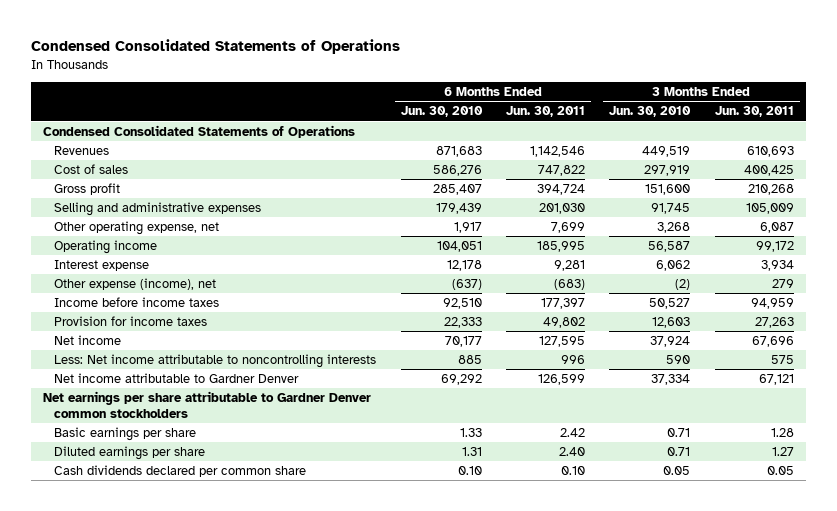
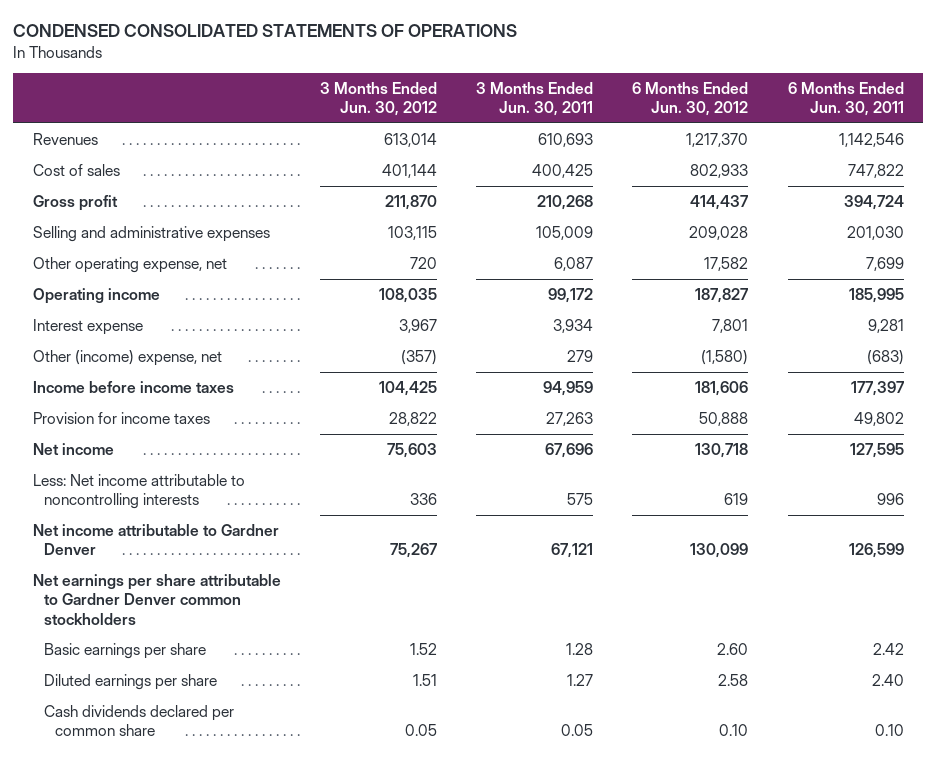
[31,39,401,55] Condensed Consolidated Statements of Operations -> [13,23,518,37] CONDENSED CONSOLIDATED STATEMENTS OF OPERATIONS
[400,106,483,118] Jun. 30, 2010 -> none
[609,106,692,118] Jun. 30, 2010 -> none
none -> [319,81,437,117] 3 Months Ended Jun. 30, 2012
none -> [632,81,749,117] 6 Months Ended Jun. 30, 2012
[43,125,356,139] Condensed Consolidated Statements of Operations -> none
[54,278,217,291] Other expense (income), net -> [32,349,222,366] Other (income) expense, net

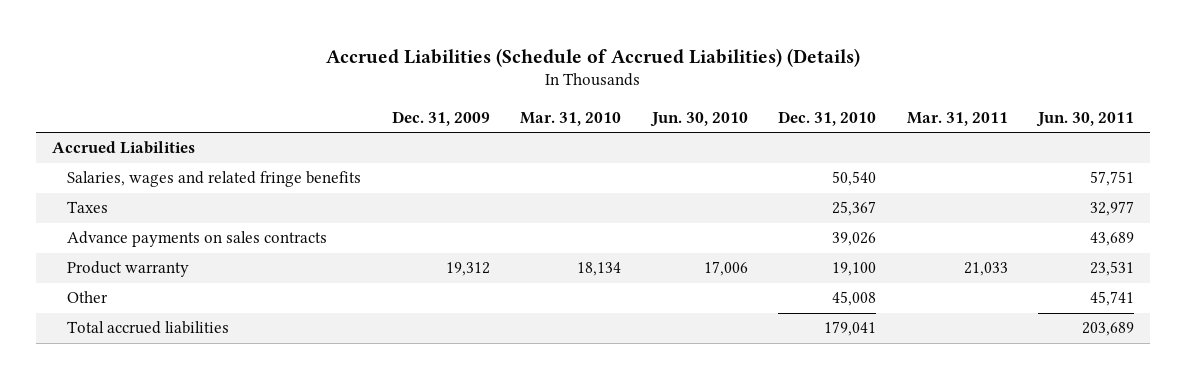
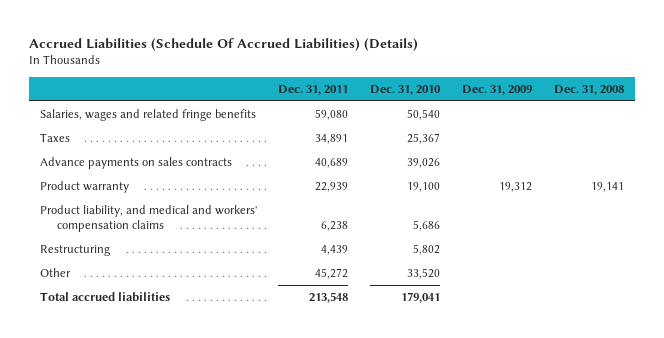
[325,47,860,67] Accrued Liabilities (Schedule of Accrued Liabilities) (Details) -> [28,37,418,51] Accrued Liabilities (Schedule Of Accrued Liabilities) (Details)
[520,111,622,126] Mar. 31, 2010 -> none
[649,111,748,127] Jun. 30, 2010 -> none
[906,111,1008,126] Mar. 31, 2011 -> none
[1036,111,1135,127] Jun. 30, 2011 -> none
none -> [278,84,349,95] Dec. 31, 2011
none -> [554,84,625,95] Dec. 31, 2008
[51,141,195,155] Accrued Liabilities -> none
none -> [39,205,257,233] Product liability, and medical and workers' compensation claims
none -> [39,245,110,257] Restructuring
[832,291,877,307] 45,008 -> [407,268,441,280] 33,520

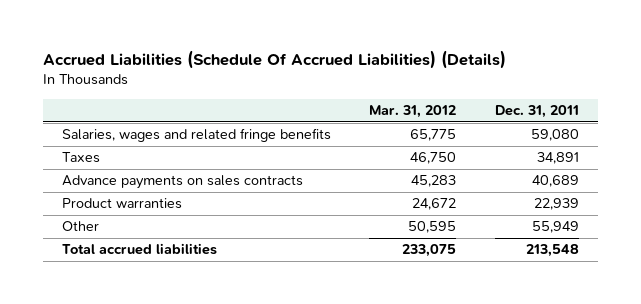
[370,84,442,95] Dec. 31, 2010 -> none
[462,84,533,95] Dec. 31, 2009 -> none
[554,84,625,95] Dec. 31, 2008 -> none
none -> [369,105,457,119] Mar. 31, 2012
[39,205,257,233] Product liability, and medical and workers' compensation claims -> none
[39,245,110,257] Restructuring -> none
[39,181,129,194] Product warranty -> [62,198,183,210] Product warranties
[315,268,349,280] 45,272 -> [531,221,579,234] 55,949

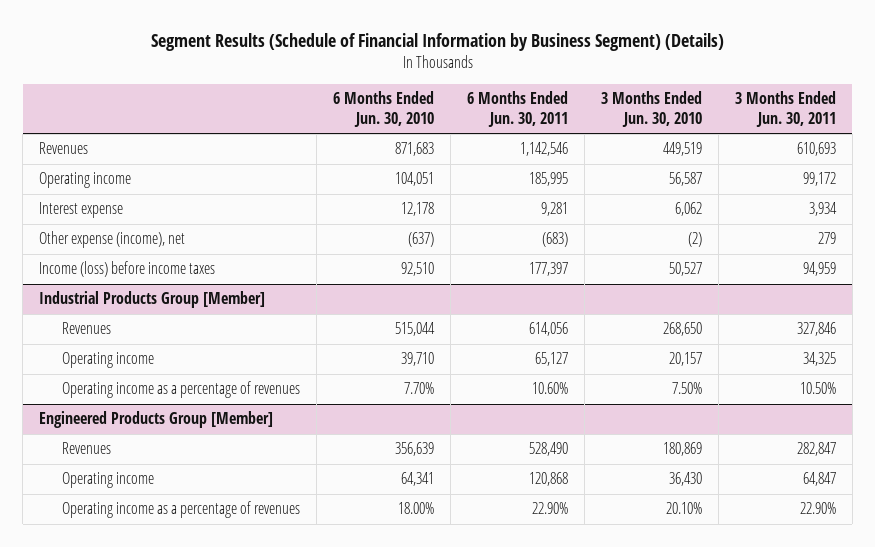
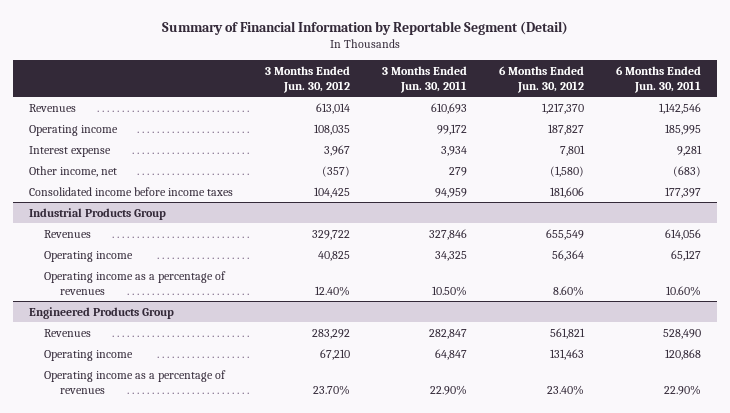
[150,33,724,52] Segment Results (Schedule of Financial Information by Business Segment) (Details) -> [162,20,569,35] Summary of Financial Information by Reportable Segment (Detail)
[332,91,434,128] 6 Months Ended Jun. 30, 2010 -> none
[600,91,702,128] 3 Months Ended Jun. 30, 2010 -> none
none -> [264,65,350,94] 3 Months Ended Jun. 30, 2012
none -> [499,65,585,94] 6 Months Ended Jun. 30, 2012
[39,231,186,249] Other expense (income), net -> [28,165,117,177] Other income, net
[39,261,216,278] Income (loss) before income taxes -> [28,186,233,196] Consolidated income before income taxes
[39,291,266,309] Industrial Products Group [Member] -> [28,207,166,220] Industrial Products Group
[39,411,274,429] Engineered Products Group [Member] -> [28,306,174,319] Engineered Products Group

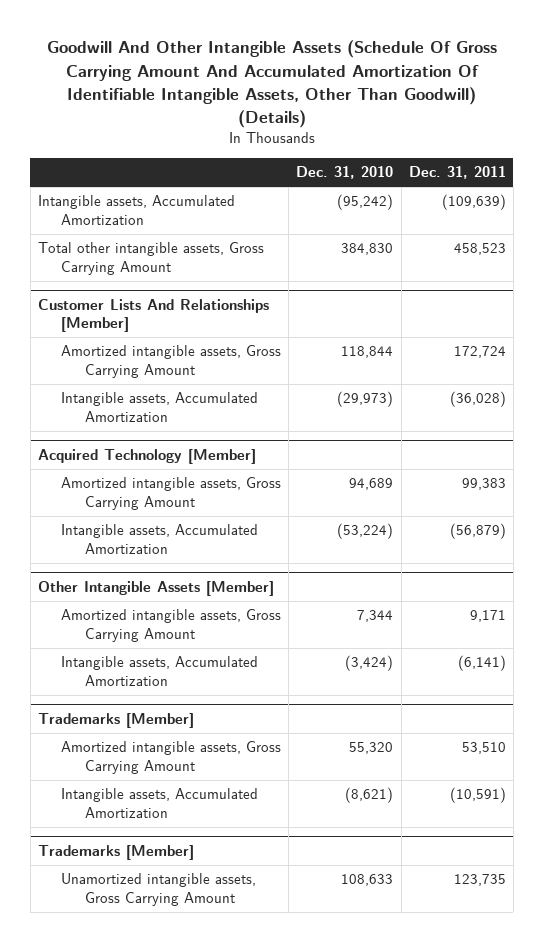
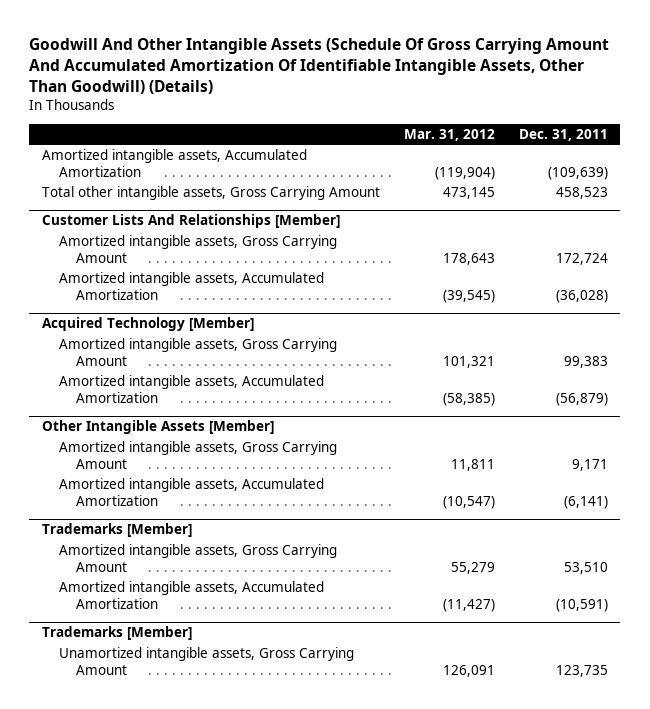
[296,166,394,180] Dec. 31, 2010 -> none
none -> [403,128,495,141] Mar. 31, 2012
[37,195,235,225] Intangible assets, Accumulated Amortization -> [41,149,307,177] Amortized intangible assets, Accumulated Amortization
[61,392,259,422] Intangible assets, Accumulated Amortization -> [58,272,324,300] Amortized intangible assets, Accumulated Amortization
[61,524,259,554] Intangible assets, Accumulated Amortization -> [58,375,324,403] Amortized intangible assets, Accumulated Amortization
[61,656,259,686] Intangible assets, Accumulated Amortization -> [58,478,324,506] Amortized intangible assets, Accumulated Amortization
[61,788,259,818] Intangible assets, Accumulated Amortization -> [58,581,324,609] Amortized intangible assets, Accumulated Amortization

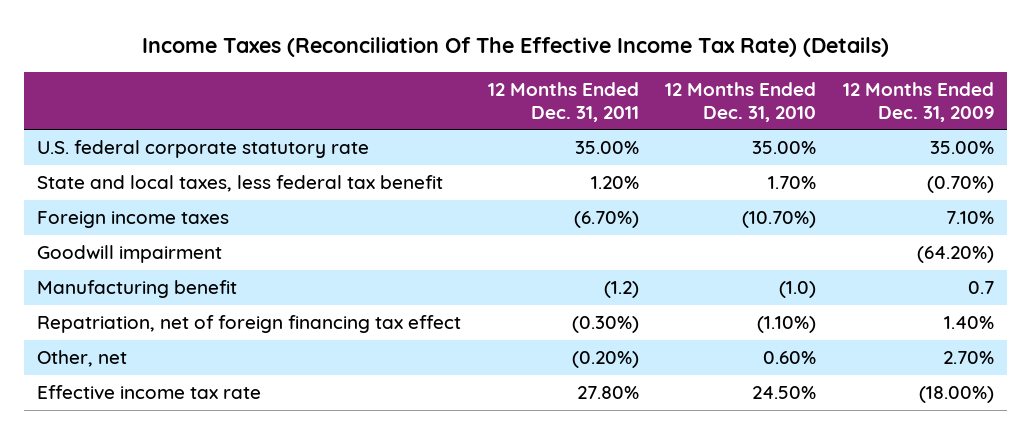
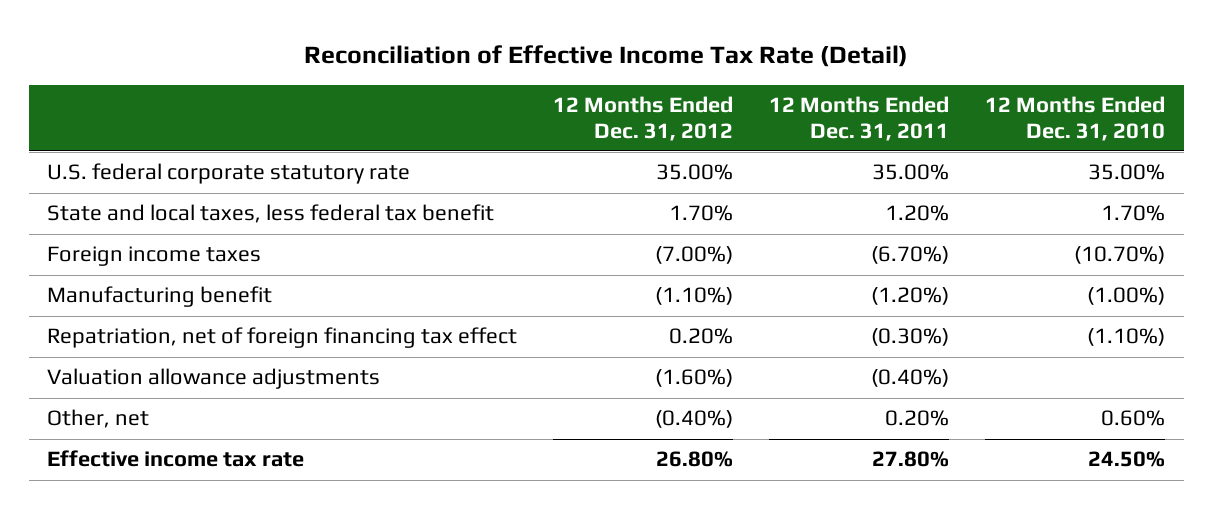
[141,36,889,57] Income Taxes (Reconciliation Of The Effective Income Tax Rate) (Details) -> [304,44,909,67] Reconciliation of Effective Income Tax Rate (Detail)
[843,81,995,122] 12 Months Ended Dec. 31, 2009 -> none
none -> [553,96,734,141] 12 Months Ended Dec. 31, 2012
[37,245,223,264] Goodwill impairment -> none
[603,281,639,299] (1.2) -> [871,287,950,306] (1.20%)
[779,281,817,299] (1.0) -> [1087,287,1166,306] (1.00%)
none -> [46,368,380,390] Valuation allowance adjustments
[571,351,639,369] (0.20%) -> [885,410,950,427] 0.20%

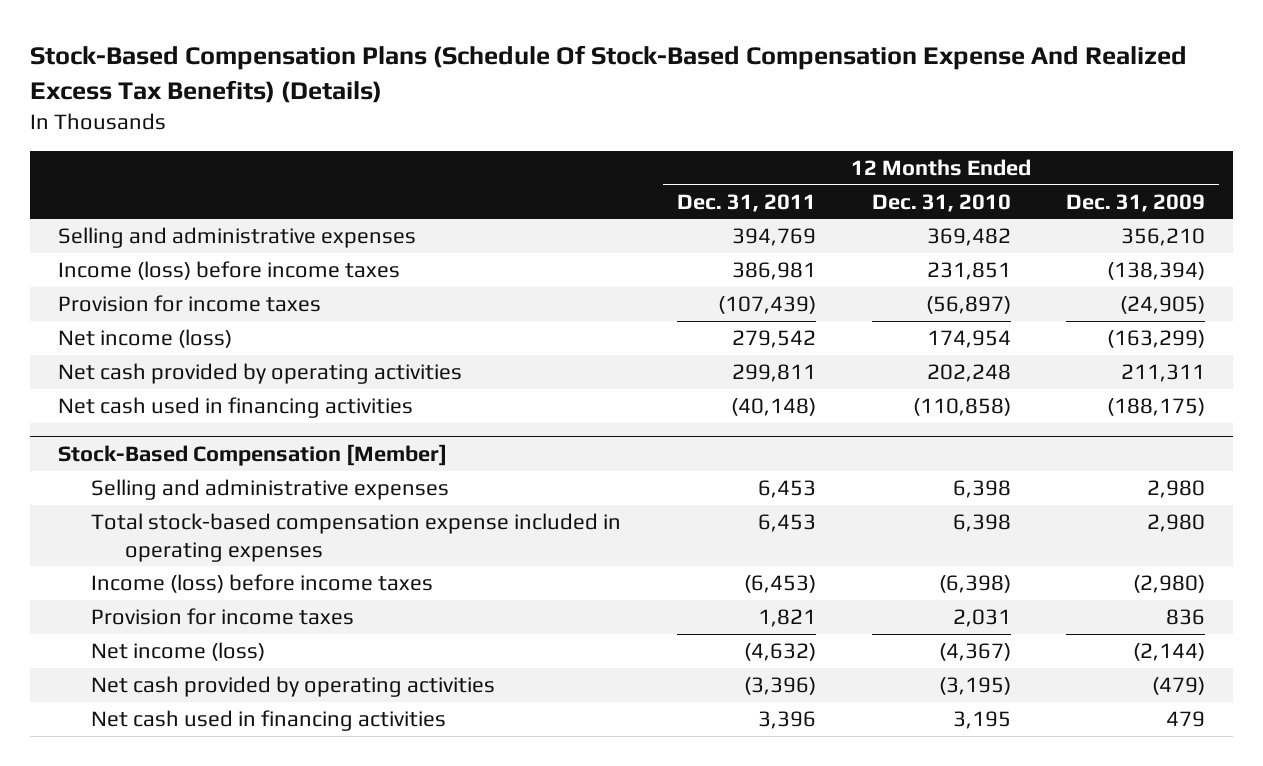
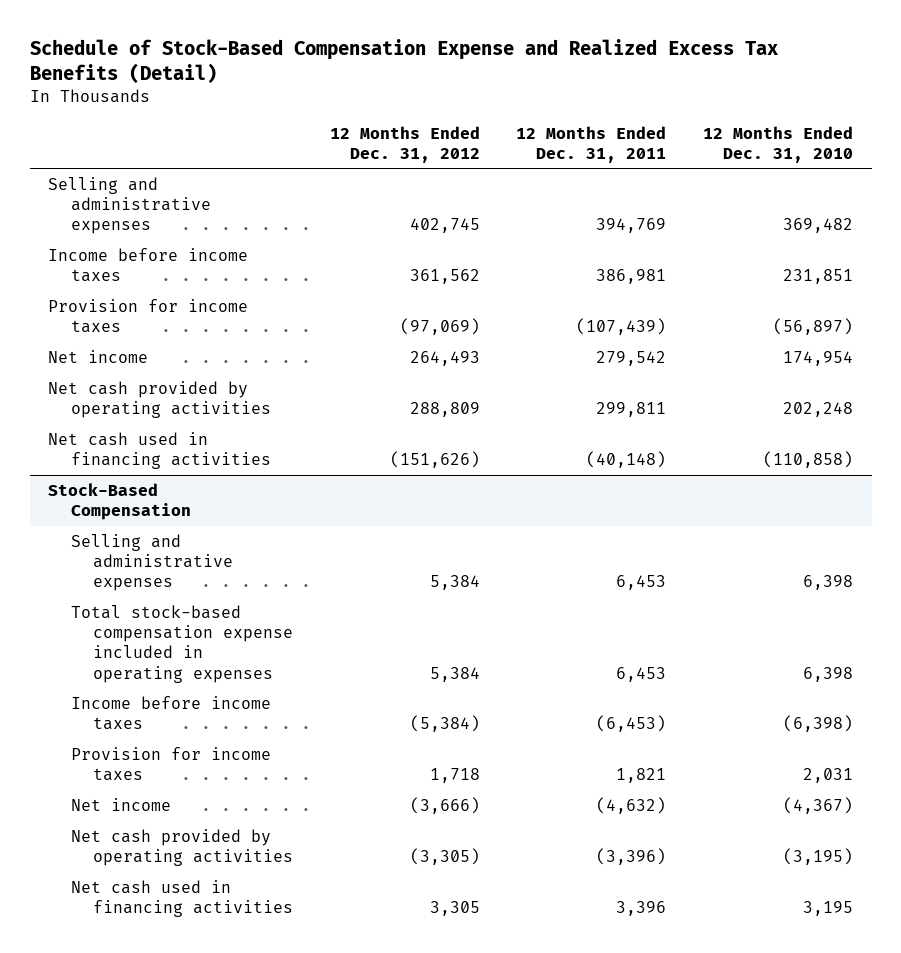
[30,45,1188,103] Stock-Based Compensation Plans (Schedule Of Stock-Based Compensation Expense And Realized Excess Tax Benefits) (Details) -> [29,38,778,83] Schedule of Stock-Based Compensation Expense and Realized Excess Tax Benefits (Detail)
[1066,193,1206,212] Dec. 31, 2009 -> none
none -> [329,125,480,163] 12 Months Ended Dec. 31, 2012
[57,261,400,281] Income (loss) before income taxes -> [48,247,249,283] Income before income taxes
[57,329,232,349] Net income (loss) -> [48,349,149,363] Net income
[57,443,447,466] Stock-Based Compensation [Member] -> [48,482,191,521] Stock-Based Compensation
[91,574,434,594] Income (loss) before income taxes -> [70,695,271,731] Income before income taxes
[91,642,266,662] Net income (loss) -> [70,797,171,811] Net income

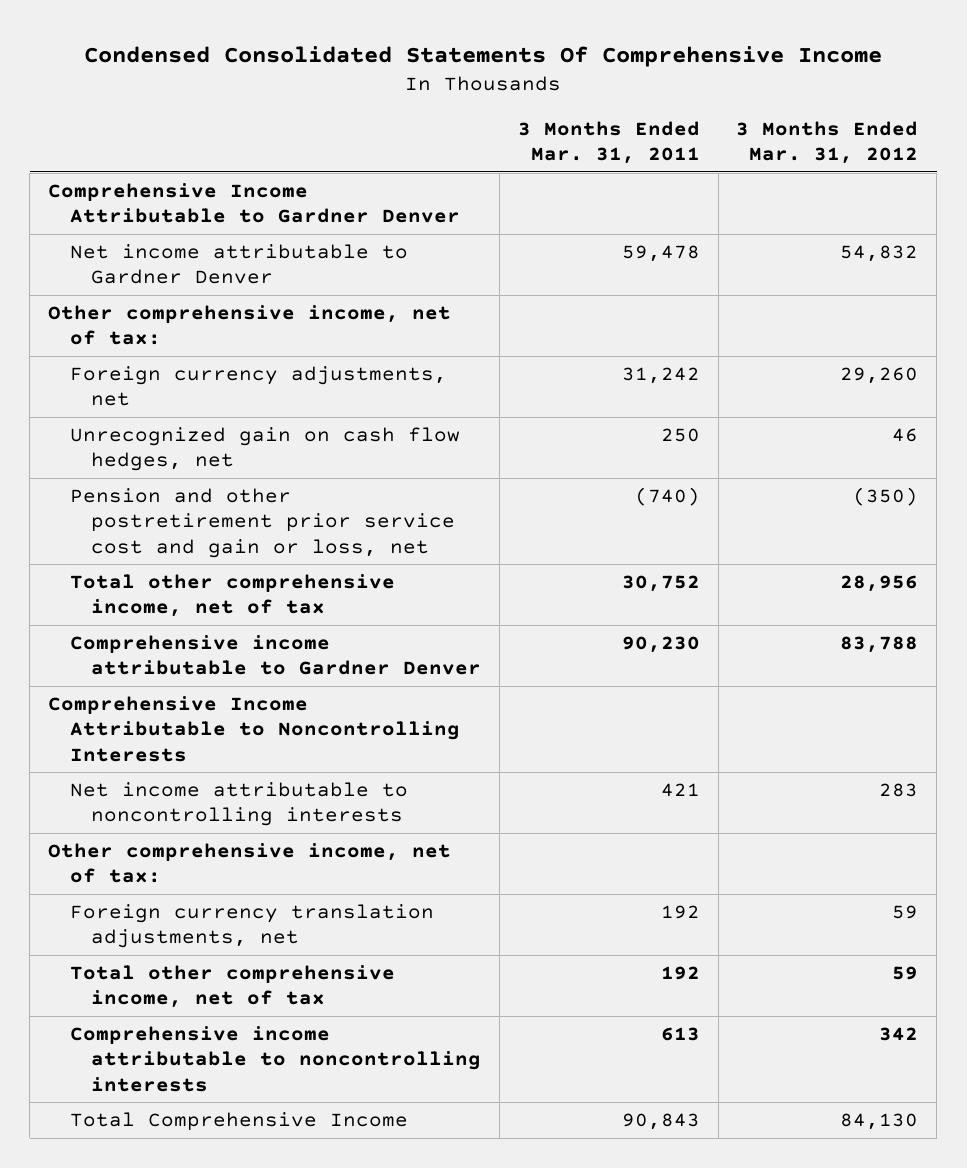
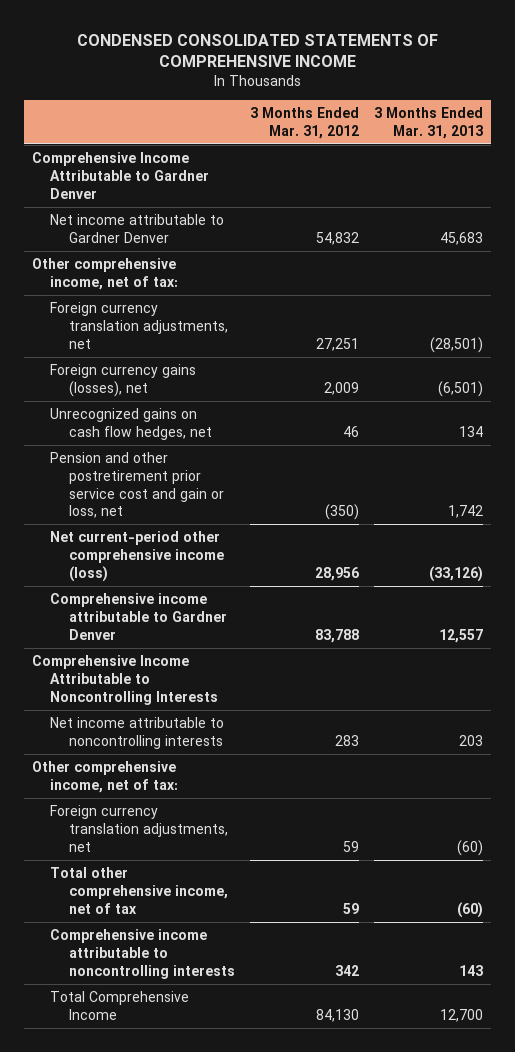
[84,46,883,68] Condensed Consolidated Statements Of Comprehensive Income -> [76,33,438,68] CONDENSED CONSOLIDATED STATEMENTS OF COMPREHENSIVE INCOME
[517,120,700,165] 3 Months Ended Mar. 31, 2011 -> none
none -> [374,106,484,139] 3 Months Ended Mar. 31, 2013
[69,365,447,407] Foreign currency adjustments, net -> [50,302,229,349] Foreign currency translation adjustments, net
[840,366,919,384] 29,260 -> [316,337,360,351] 27,251
none -> [50,364,197,397] Foreign currency gains (losses), net
[69,426,460,472] Unrecognized gain on cash flow hedges, net -> [50,408,213,440] Unrecognized gains on cash flow hedges, net
[69,573,395,618] Total other comprehensive income, net of tax -> [50,531,225,582] Net current-period other comprehensive income (loss)

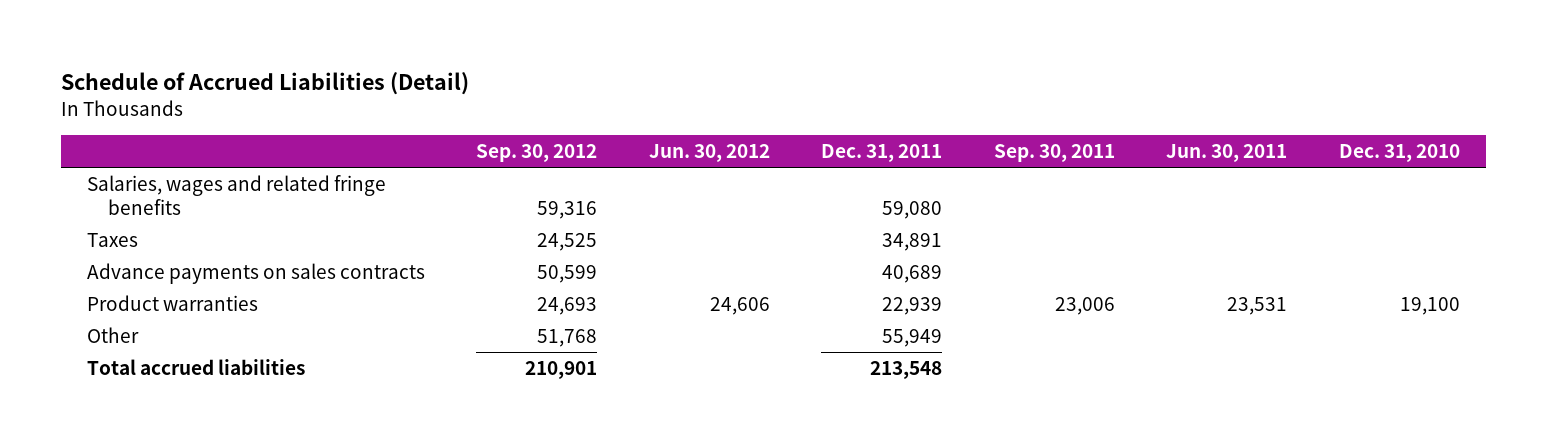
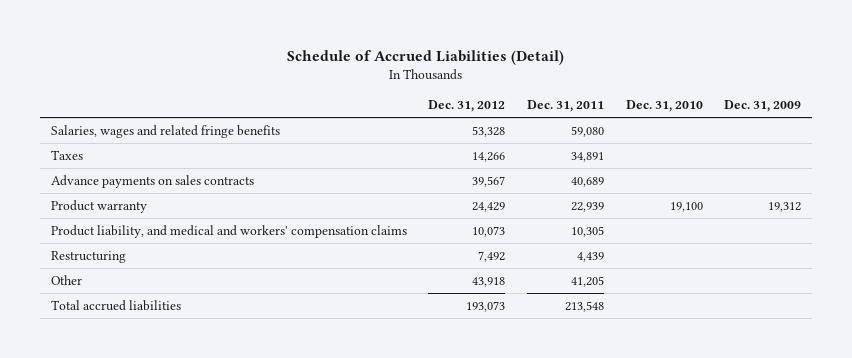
[476,143,598,162] Sep. 30, 2012 -> none
[648,143,770,162] Jun. 30, 2012 -> none
[993,143,1115,162] Sep. 30, 2011 -> none
[1166,143,1288,162] Jun. 30, 2011 -> none
none -> [428,100,506,113] Dec. 31, 2012
none -> [724,100,802,113] Dec. 31, 2009
[86,295,258,312] Product warranties -> [50,199,147,213] Product warranty
none -> [50,224,407,238] Product liability, and medical and workers' compensation claims
none -> [50,250,126,263] Restructuring
[882,329,943,348] 55,949 -> [571,275,605,287] 41,205

